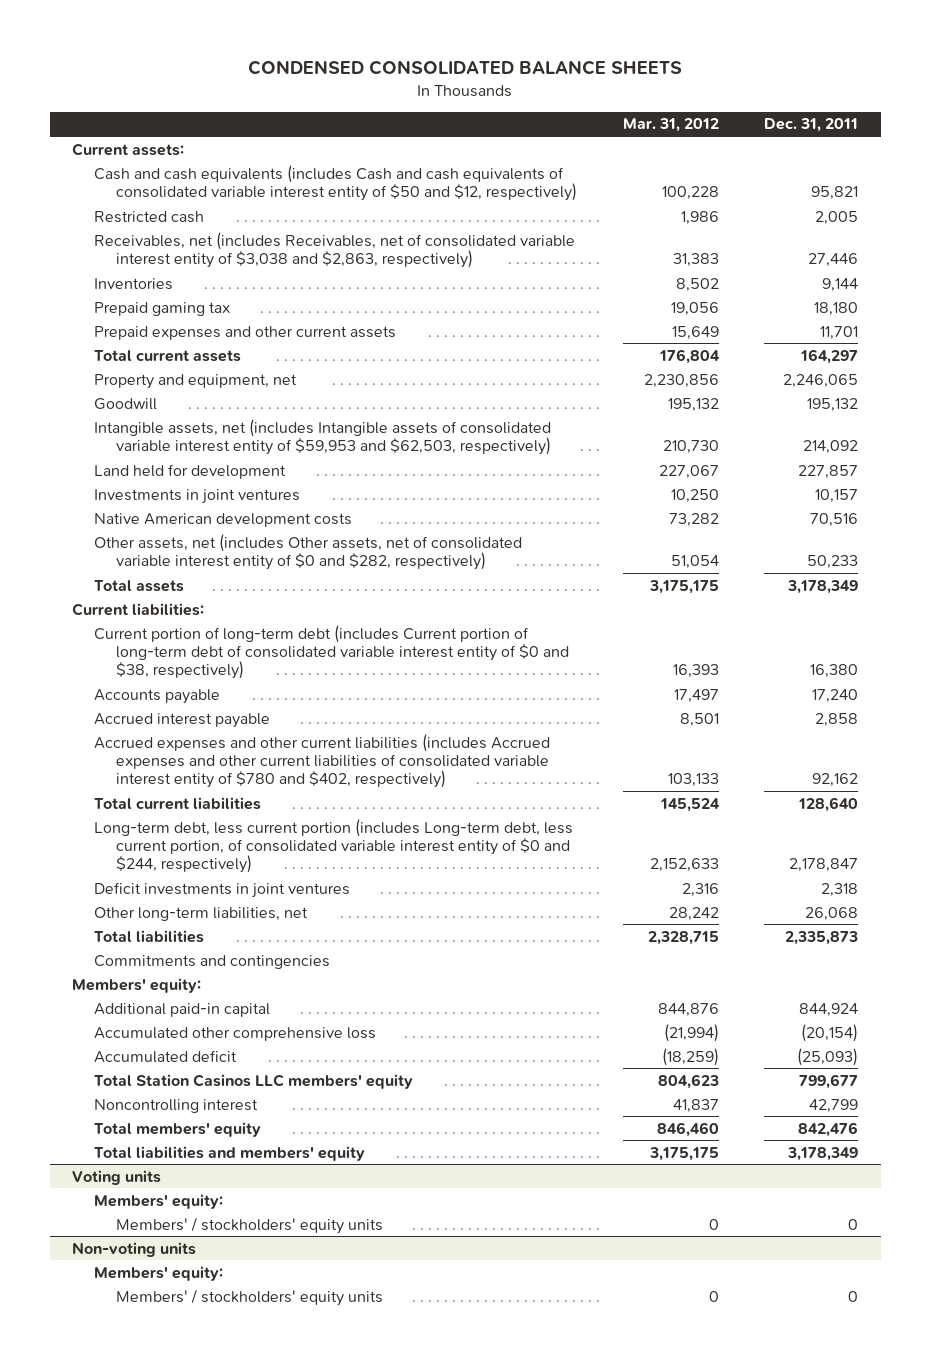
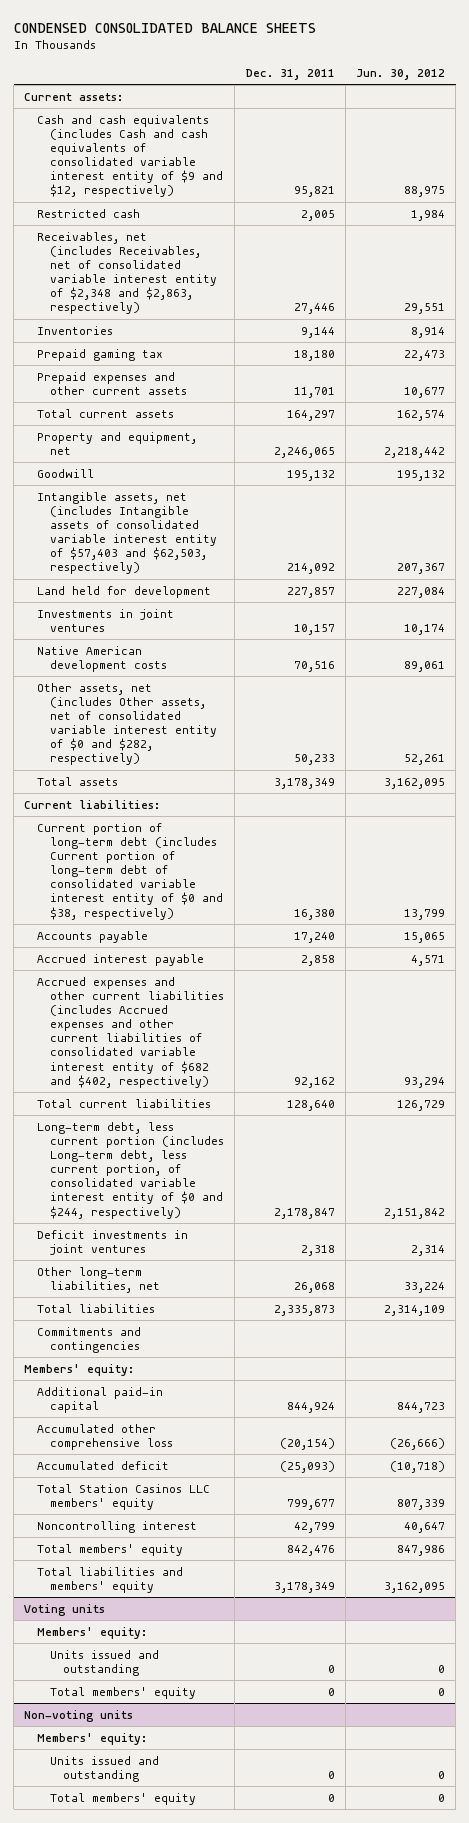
[622,118,719,133] Mar. 31, 2012 -> none
none -> [355,68,445,80] Jun. 30, 2012
[94,164,578,202] Cash and cash equivalents (includes Cash and cash equivalents of consolidated variable interest entity of $50 and $12, respectively) -> [37,114,224,198] Cash and cash equivalents (includes Cash and cash equivalents of consolidated variable interest entity of $9 and $12, respectively)
[94,231,576,269] Receivables, net (includes Receivables, net of consolidated variable interest entity of $3,038 and $2,863, respectively) -> [37,231,218,315] Receivables, net (includes Receivables, net of consolidated variable interest entity of $2,348 and $2,863, respectively)
[94,418,552,456] Intangible assets, net (includes Intangible assets of consolidated variable interest entity of $59,953 and $62,503, respectively) -> [37,491,218,575] Intangible assets, net (includes Intangible assets of consolidated variable interest entity of $57,403 and $62,503, respectively)
[94,733,551,789] Accrued expenses and other current liabilities (includes Accrued expenses and other current liabilities of consolidated variable interest entity of $780 and $402, respectively) -> [37,976,225,1088] Accrued expenses and other current liabilities (includes Accrued expenses and other current liabilities of consolidated variable interest entity of $682 and $402, respectively)
[116,1216,384,1234] Members' / stockholders' equity units -> none
none -> [50,1649,160,1676] Units issued and outstanding
none -> [50,1686,197,1699] Total members' equity
[116,1288,384,1306] Members' / stockholders' equity units -> none
none -> [50,1755,160,1782] Units issued and outstanding
none -> [50,1792,197,1805] Total members' equity

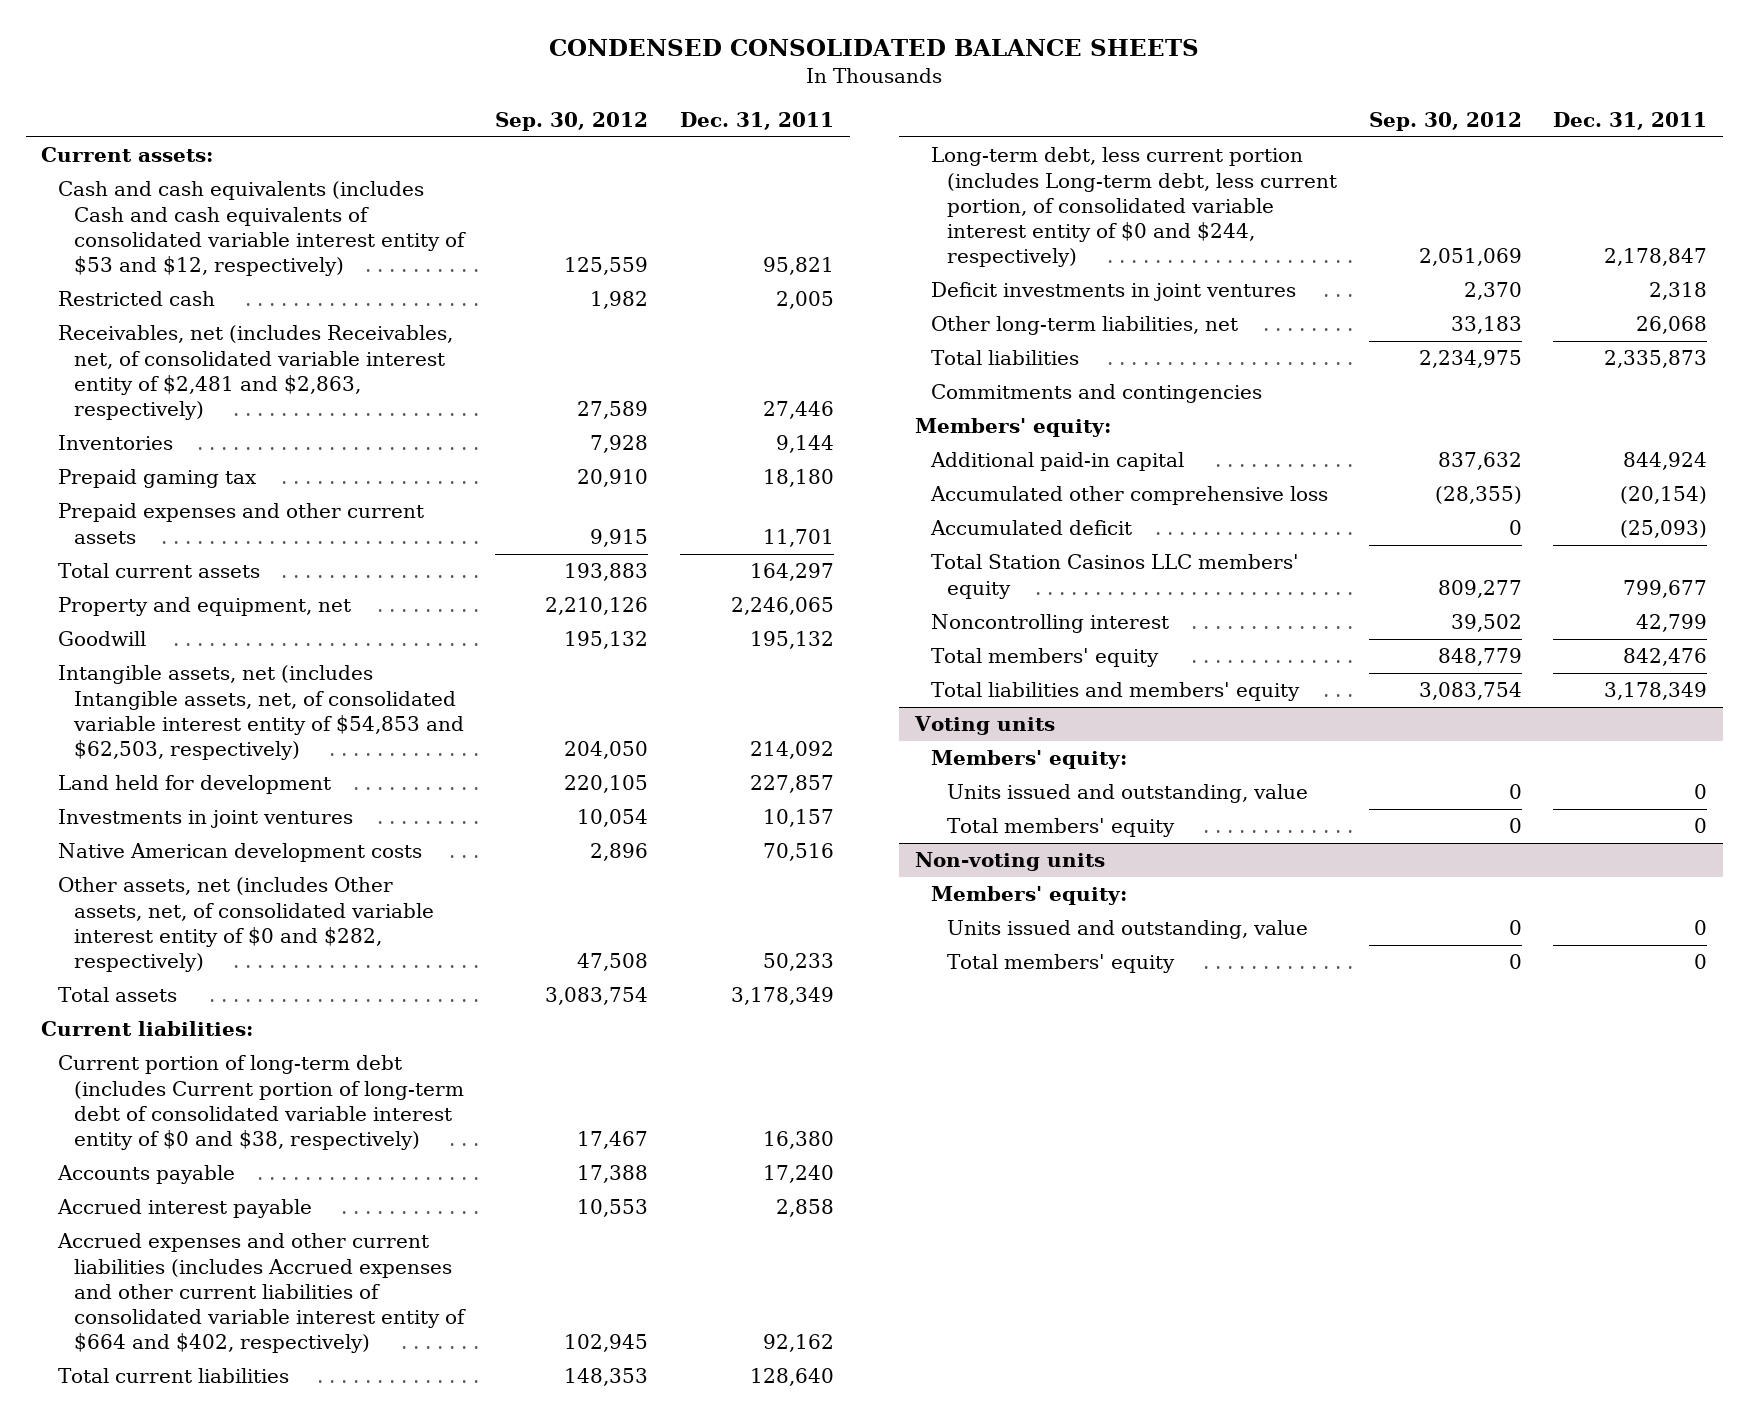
[355,68,445,80] Jun. 30, 2012 -> none
none -> [495,111,649,131] Sep. 30, 2012
[37,114,224,198] Cash and cash equivalents (includes Cash and cash equivalents of consolidated variable interest entity of $9 and $12, respectively) -> [57,181,466,276] Cash and cash equivalents (includes Cash and cash equivalents of consolidated variable interest entity of $53 and $12, respectively)
[37,231,218,315] Receivables, net (includes Receivables, net of consolidated variable interest entity of $2,348 and $2,863, respectively) -> [57,325,453,420] Receivables, net (includes Receivables, net, of consolidated variable interest entity of $2,481 and $2,863, respectively)
[37,491,218,575] Intangible assets, net (includes Intangible assets of consolidated variable interest entity of $57,403 and $62,503, respectively) -> [57,665,464,760] Intangible assets, net (includes Intangible assets, net, of consolidated variable interest entity of $54,853 and $62,503, respectively)
[37,682,218,766] Other assets, net (includes Other assets, net of consolidated variable interest entity of $0 and $282, respectively) -> [57,877,434,972] Other assets, net (includes Other assets, net, of consolidated variable interest entity of $0 and $282, respectively)
[37,976,225,1088] Accrued expenses and other current liabilities (includes Accrued expenses and other current liabilities of consolidated variable interest entity of $682 and $402, respectively) -> [56,1233,466,1353] Accrued expenses and other current liabilities (includes Accrued expenses and other current liabilities of consolidated variable interest entity of $664 and $402, respectively)
[50,1649,160,1676] Units issued and outstanding -> [946,784,1308,804] Units issued and outstanding, value
[50,1755,160,1782] Units issued and outstanding -> [946,920,1308,940] Units issued and outstanding, value

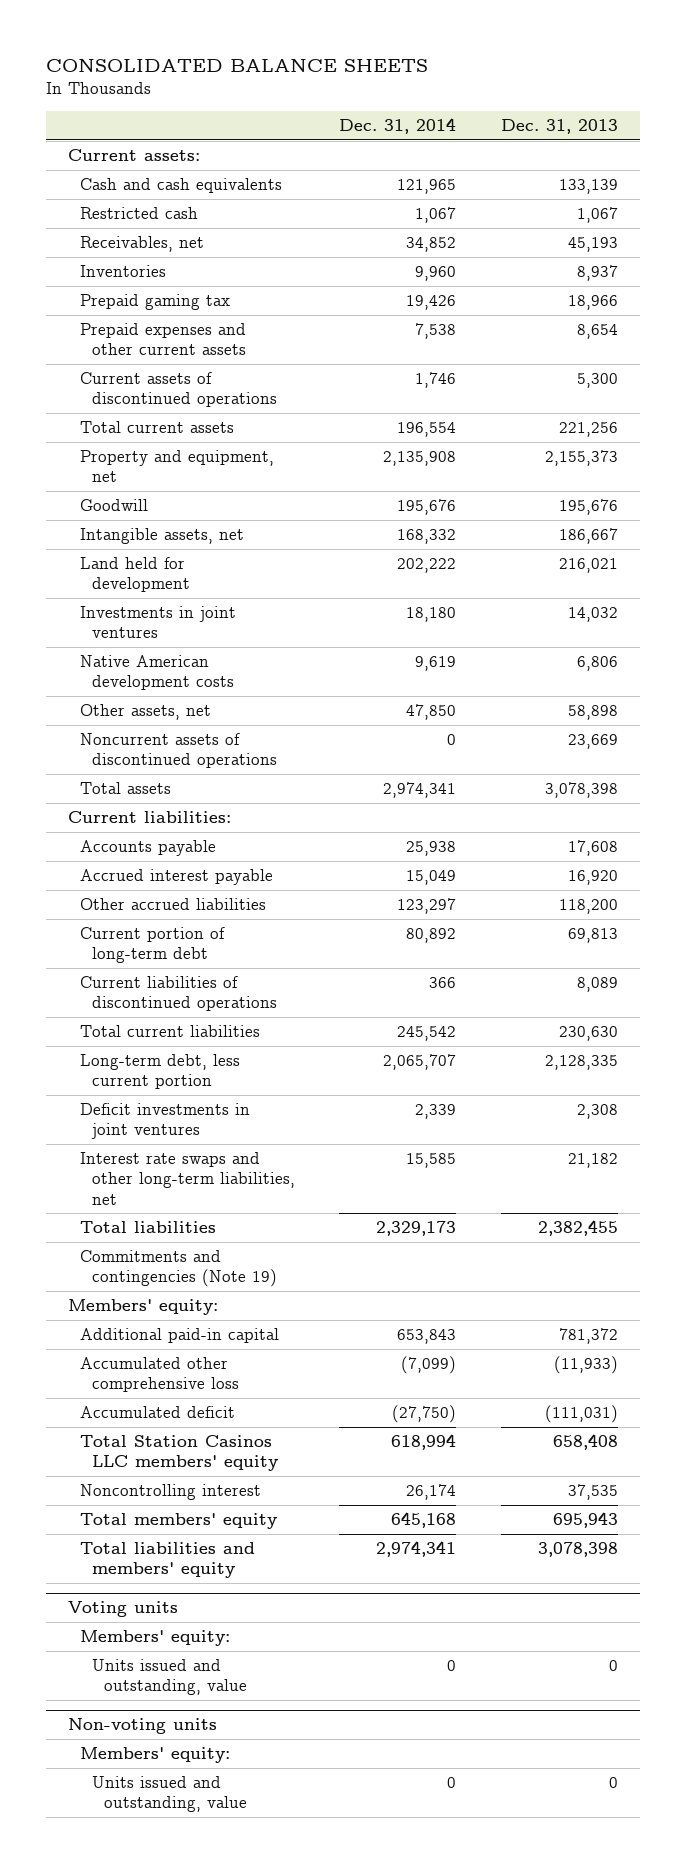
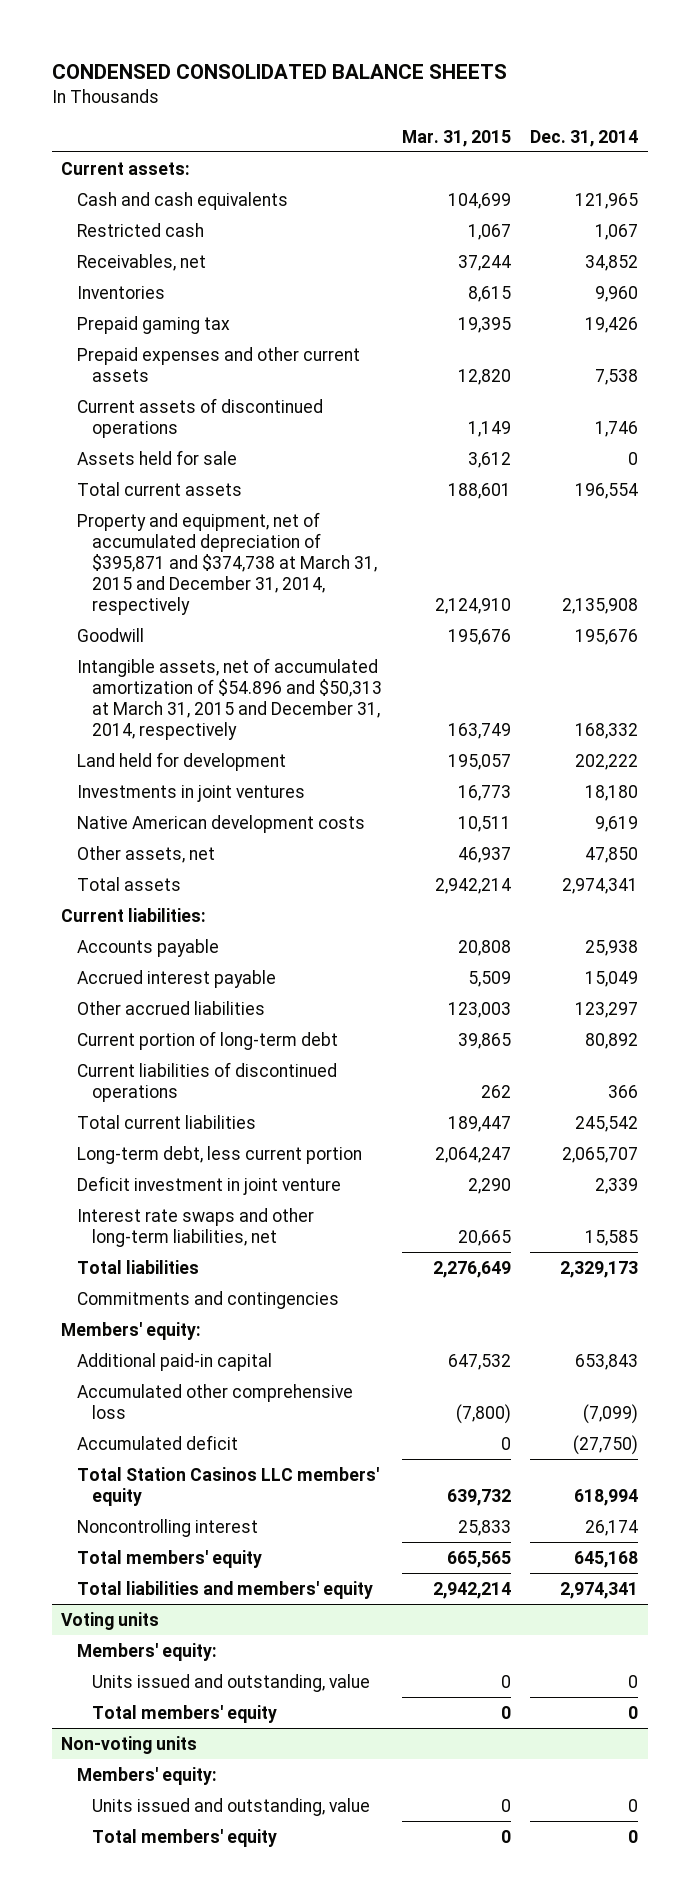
[45,58,428,72] CONSOLIDATED BALANCE SHEETS -> [51,64,507,80] CONDENSED CONSOLIDATED BALANCE SHEETS
[501,119,619,135] Dec. 31, 2013 -> none
none -> [401,129,511,147] Mar. 31, 2015
none -> [76,449,237,465] Assets held for sale
[79,450,274,483] Property and equipment, net -> [76,511,378,615] Property and equipment, net of accumulated depreciation of $395,871 and $374,738 at March 31, 2015 and December 31, 2014, respectively
[79,528,244,545] Intangible assets, net -> [76,657,383,740] Intangible assets, net of accumulated amortization of $54.896 and $50,313 at March 31, 2015 and December 31, 2014, respectively
[79,733,277,769] Noncurrent assets of discontinued operations -> none
[79,1103,250,1140] Deficit investments in joint ventures -> [76,1175,341,1195] Deficit investment in joint venture
[79,1250,277,1288] Commitments and contingencies (Note 19) -> [76,1290,339,1309] Commitments and contingencies
none -> [92,1704,278,1723] Total members' equity
none -> [92,1828,278,1847] Total members' equity

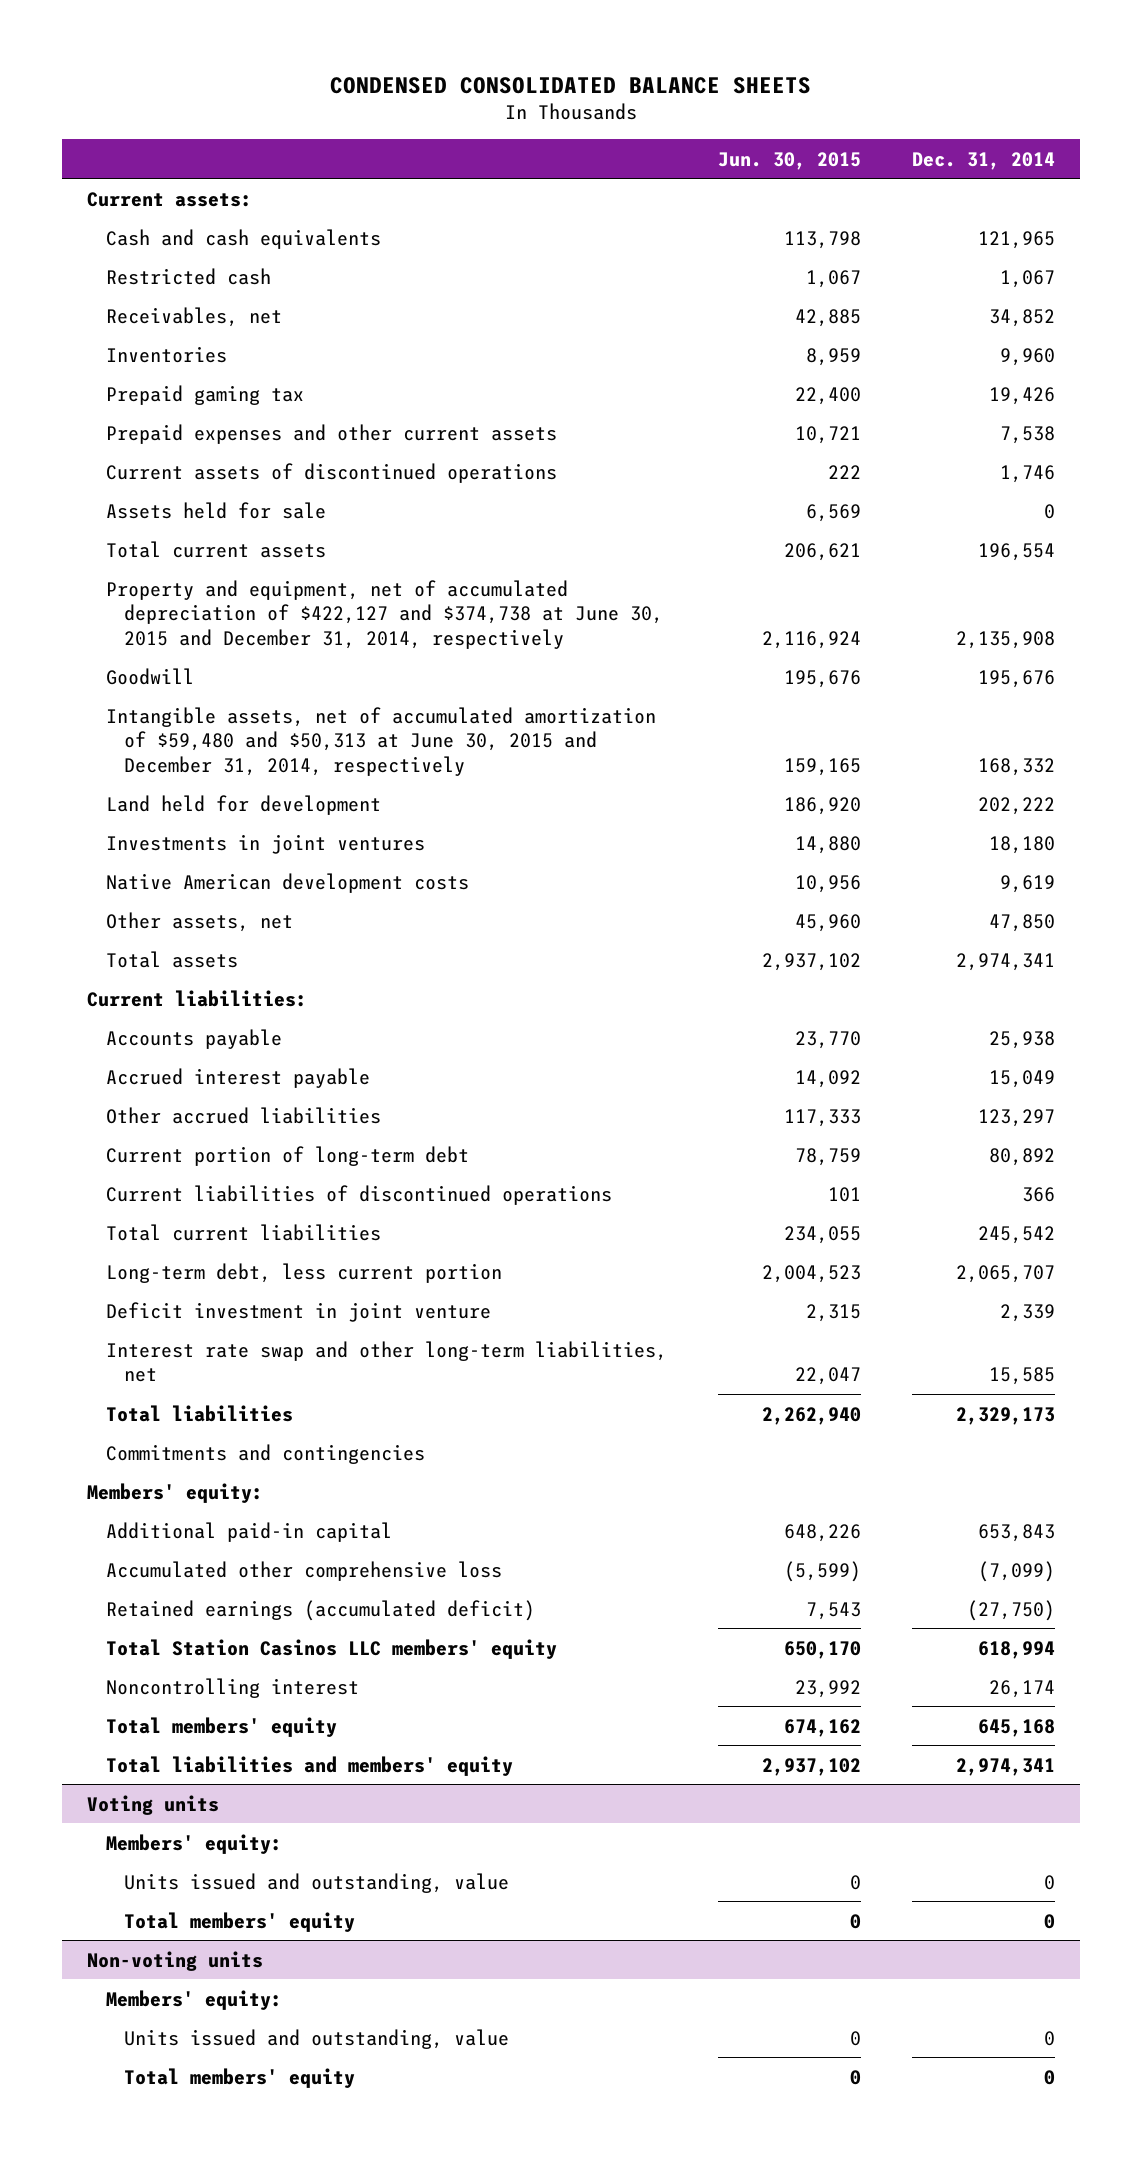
[401,129,511,147] Mar. 31, 2015 -> none
none -> [717,151,861,170] Jun. 30, 2015
[76,511,378,615] Property and equipment, net of accumulated depreciation of $395,871 and $374,738 at March 31, 2015 and December 31, 2014, respectively -> [105,579,664,649] Property and equipment, net of accumulated depreciation of $422,127 and $374,738 at June 30, 2015 and December 31, 2014, respectively
[76,657,383,740] Intangible assets, net of accumulated amortization of $54.896 and $50,313 at March 31, 2015 and December 31, 2014, respectively -> [105,706,656,776] Intangible assets, net of accumulated amortization of $59,480 and $50,313 at June 30, 2015 and December 31, 2014, respectively
[76,1207,314,1247] Interest rate swaps and other long-term liabilities, net -> [105,1340,667,1383] Interest rate swap and other long-term liabilities, net
[76,1434,238,1450] Accumulated deficit -> [105,1599,535,1621] Retained earnings (accumulated deficit)

